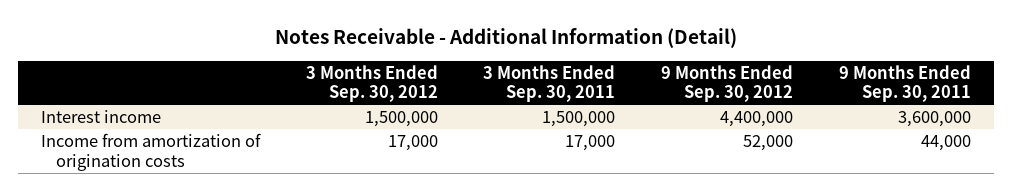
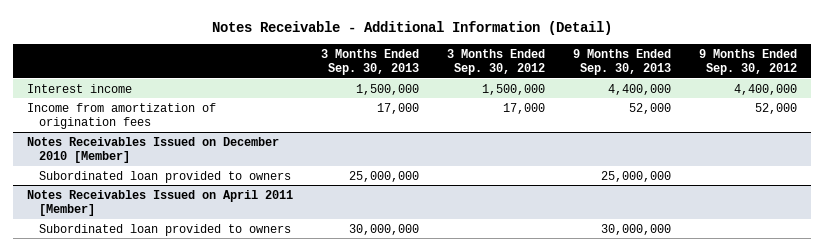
[483,64,616,103] 3 Months Ended Sep. 30, 2011 -> none
[838,64,971,103] 9 Months Ended Sep. 30, 2011 -> none
none -> [320,48,419,76] 3 Months Ended Sep. 30, 2013
none -> [572,48,671,76] 9 Months Ended Sep. 30, 2013
[41,133,262,171] Income from amortization of origination costs -> [26,102,216,130] Income from amortization of origination fees
none -> [26,136,279,164] Notes Receivables Issued on December 2010 [Member]
none -> [38,170,291,183] Subordinated loan provided to owners
none -> [26,189,293,217] Notes Receivables Issued on April 2011 [Member]
none -> [38,223,291,236] Subordinated loan provided to owners

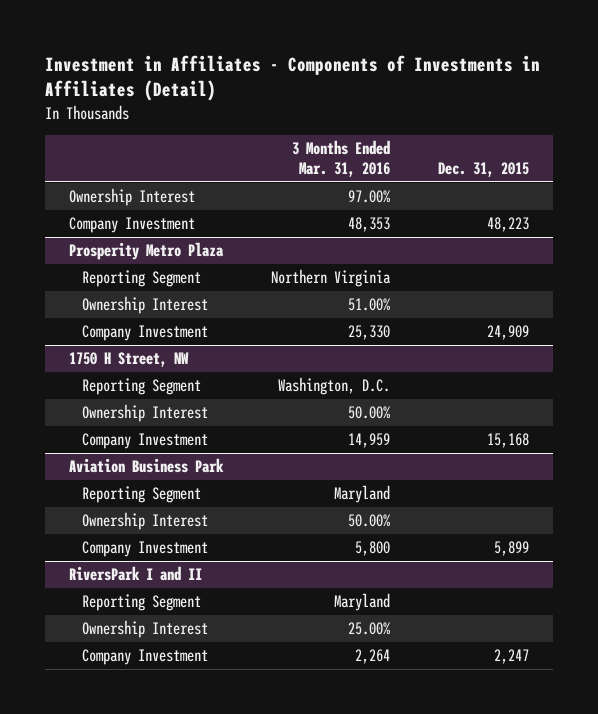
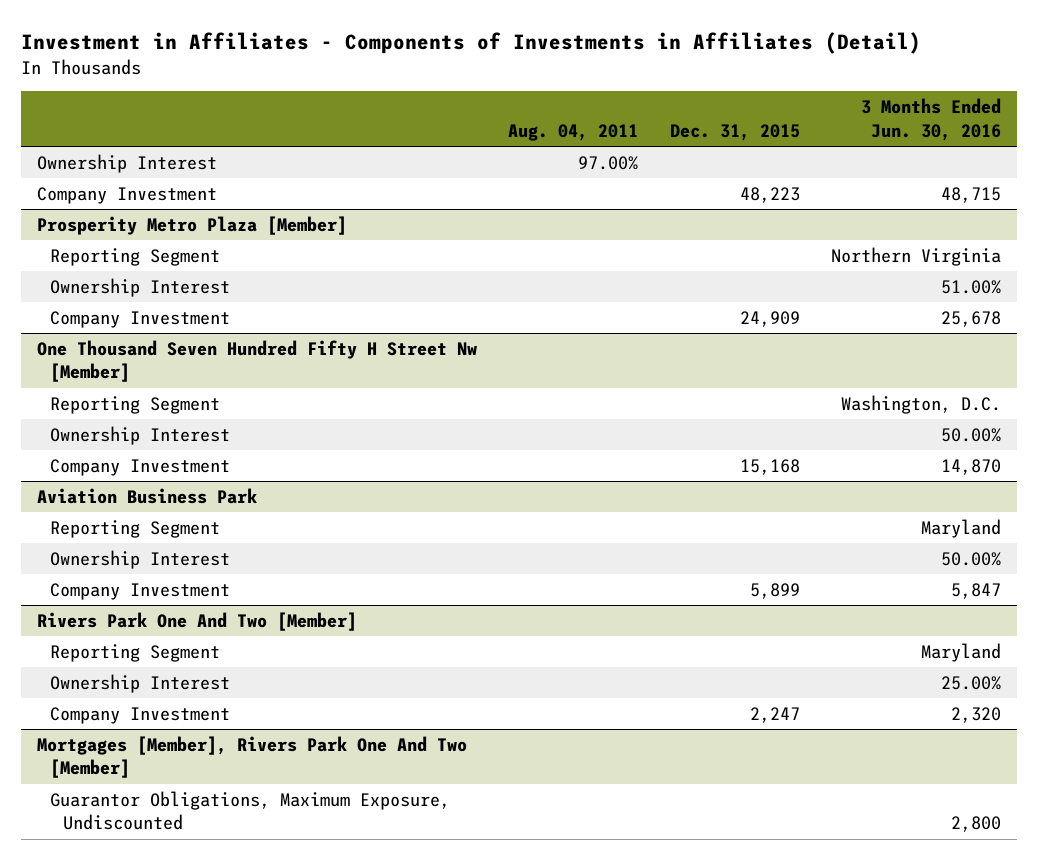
[291,140,390,178] 3 Months Ended Mar. 31, 2016 -> none
none -> [508,123,639,141] Aug. 04, 2011
none -> [860,98,1001,141] 3 Months Ended Jun. 30, 2016
[68,242,224,261] Prosperity Metro Plaza -> [37,215,348,235] Prosperity Metro Plaza [Member]
[68,352,189,368] 1750 H Street, NW -> [37,339,478,383] One Thousand Seven Hundred Fifty H Street Nw [Member]
[68,566,202,582] RiversPark I and II -> [37,611,358,631] Rivers Park One And Two [Member]
none -> [37,735,468,779] Mortgages [Member], Rivers Park One And Two [Member]
none -> [50,790,451,831] Guarantor Obligations, Maximum Exposure, Undiscounted

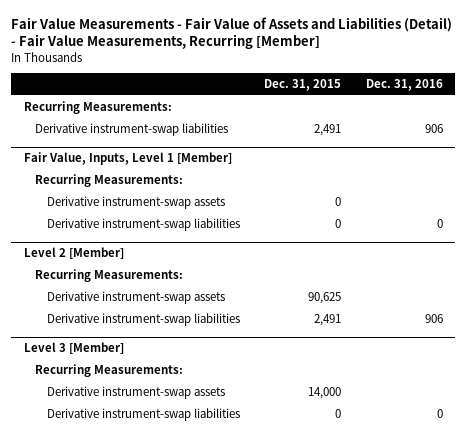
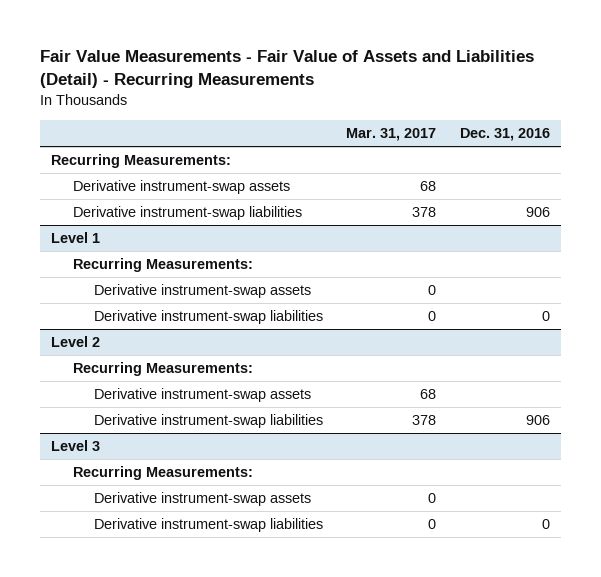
[11,16,453,50] Fair Value Measurements - Fair Value of Assets and Liabilities (Detail) - Fair Value Measurements, Recurring [Member] -> [39,50,534,89] Fair Value Measurements - Fair Value of Assets and Liabilities (Detail) - Recurring Measurements
[264,78,342,91] Dec. 31, 2015 -> none
none -> [346,128,437,142] Mar. 31, 2017
none -> [72,180,290,195] Derivative instrument-swap assets
[23,152,232,166] Fair Value, Inputs, Level 1 [Member] -> [51,232,101,244] Level 1
[23,247,124,260] Level 2 [Member] -> [51,336,101,348] Level 2
[23,342,124,355] Level 3 [Member] -> [51,440,101,452] Level 3

